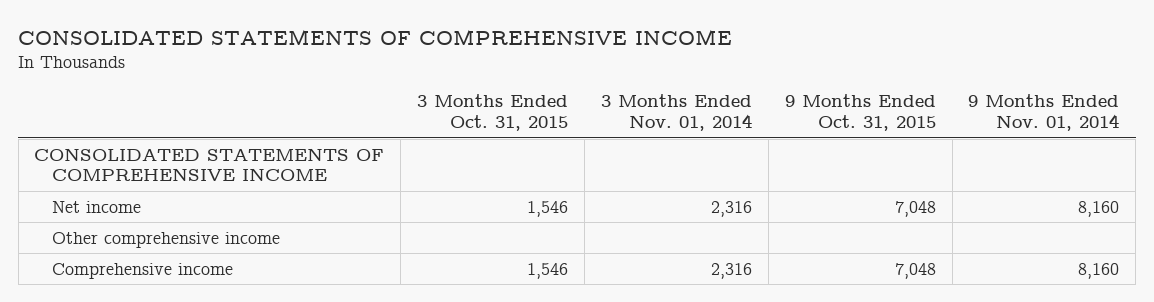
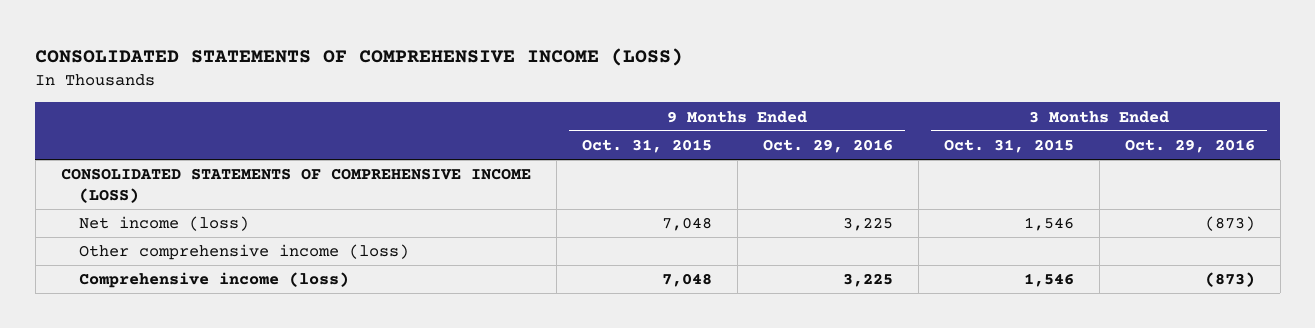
[18,28,733,45] CONSOLIDATED STATEMENTS OF COMPREHENSIVE INCOME -> [35,47,684,66] CONSOLIDATED STATEMENTS OF COMPREHENSIVE INCOME (LOSS)
[600,94,752,131] 3 Months Ended Nov. 01, 2014 -> none
[968,94,1120,131] 9 Months Ended Nov. 01, 2014 -> none
none -> [762,139,893,154] Oct. 29, 2016
none -> [1124,139,1255,154] Oct. 29, 2016
[34,147,385,182] CONSOLIDATED STATEMENTS OF COMPREHENSIVE INCOME -> [60,168,531,203] CONSOLIDATED STATEMENTS OF COMPREHENSIVE INCOME (LOSS)
[52,200,142,213] Net income -> [79,216,250,232] Net income (loss)
[52,231,281,248] Other comprehensive income -> [79,244,410,261] Other comprehensive income (loss)
[52,262,234,279] Comprehensive income -> [79,272,350,289] Comprehensive income (loss)

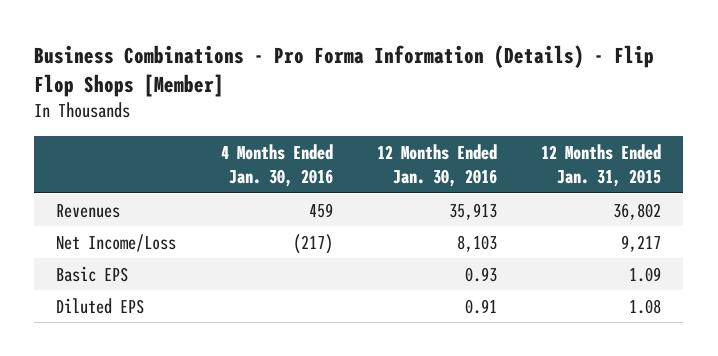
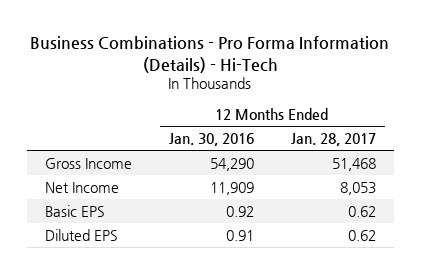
[34,45,655,98] Business Combinations - Pro Forma Information (Details) - Flip Flop Shops [Member] -> [30,36,390,73] Business Combinations - Pro Forma Information (Details) - Hi-Tech
[220,143,333,187] 4 Months Ended Jan. 30, 2016 -> none
[541,143,662,187] 12 Months Ended Jan. 31, 2015 -> none
none -> [290,133,376,147] Jan. 28, 2017
[56,203,121,218] Revenues -> none
none -> [45,157,133,169] Gross Income
[56,233,177,252] Net Income/Loss -> [45,181,120,193] Net Income
[456,234,497,252] 8,103 -> [209,181,254,195] 11,909
[464,266,497,282] 0.93 -> [225,205,254,217] 0.92

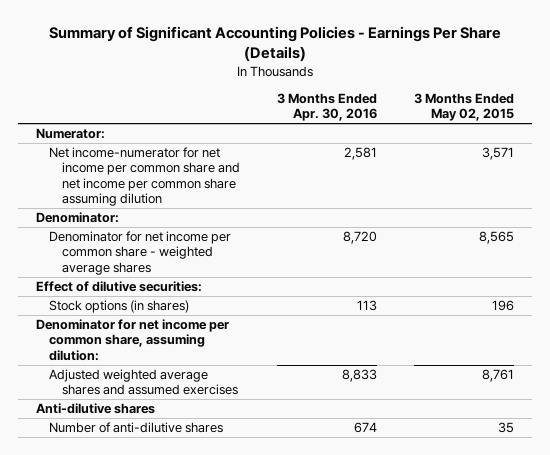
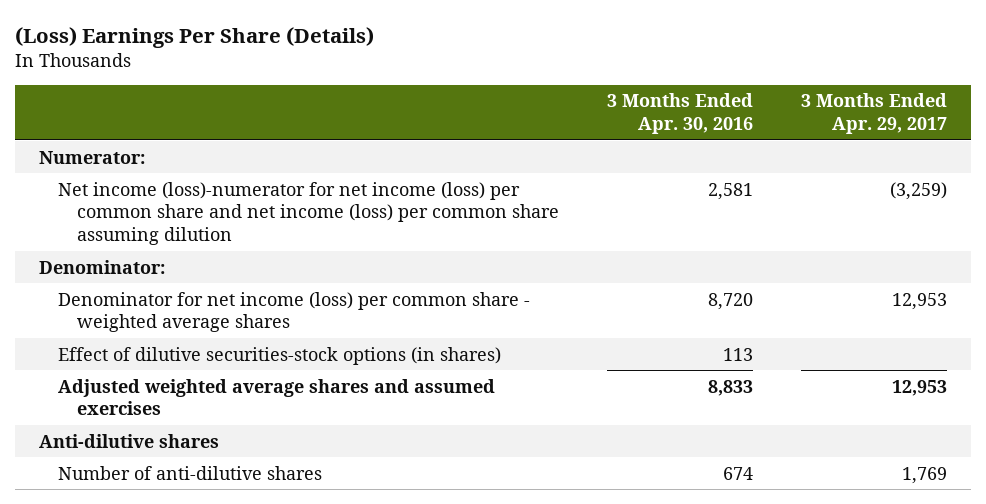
[48,25,501,62] Summary of Significant Accounting Policies - Earnings Per Share (Details) -> [15,26,375,48] (Loss) Earnings Per Share (Details)
[413,93,514,122] 3 Months Ended May 02, 2015 -> none
none -> [800,93,947,134] 3 Months Ended Apr. 29, 2017
[49,147,241,206] Net income-numerator for net income per common share and net income per common share assuming dilution -> [58,181,560,245] Net income (loss)-numerator for net income (loss) per common share and net income (loss) per common share assuming dilution
[36,281,203,293] Effect of dilutive securities: -> none
[36,319,230,361] Denominator for net income per common share, assuming dilution: -> none
[49,231,232,275] Denominator for net income per common share - weighted average shares -> [58,291,531,333] Denominator for net income (loss) per common share - weighted average shares
[49,300,190,314] Stock options (in shares) -> [58,346,502,365] Effect of dilutive securities-stock options (in shares)

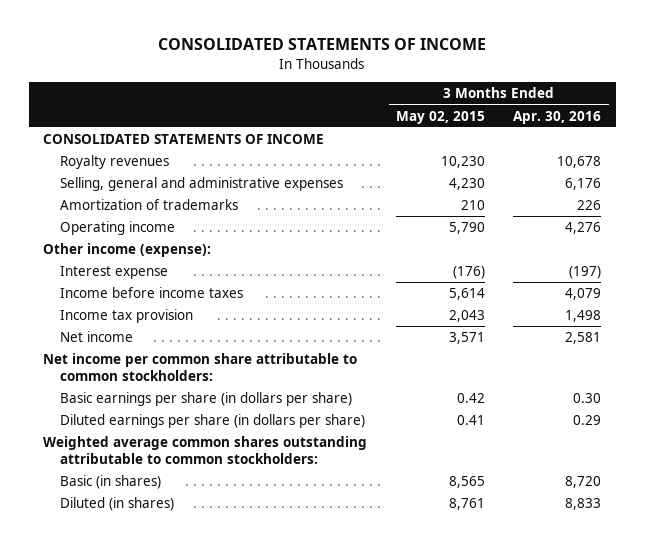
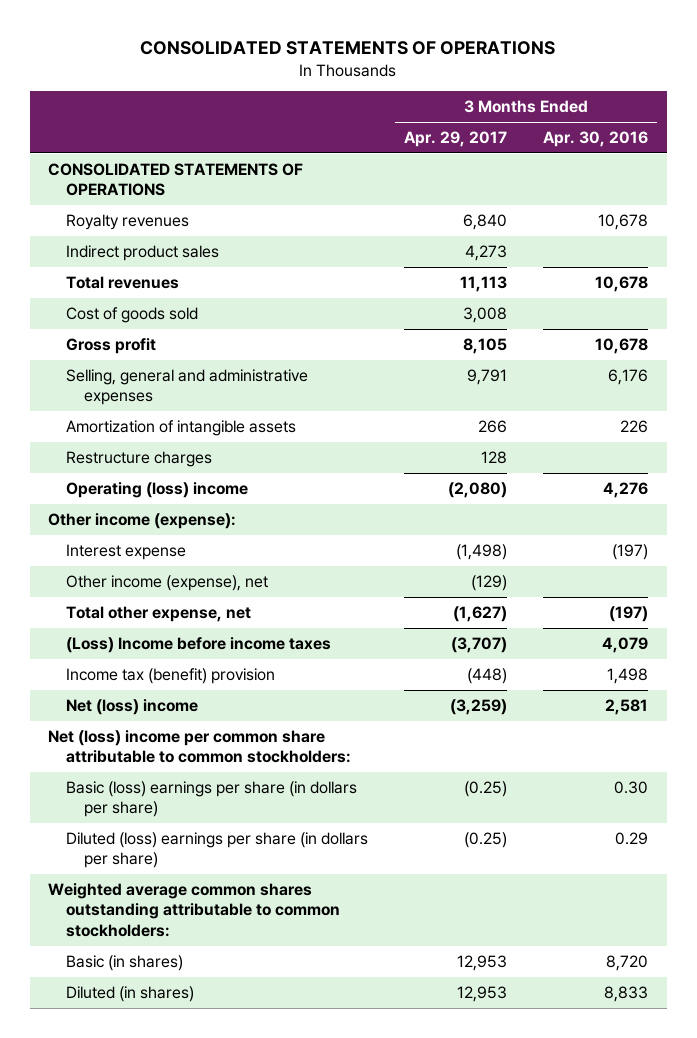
[158,38,487,51] CONSOLIDATED STATEMENTS OF INCOME -> [140,41,556,56] CONSOLIDATED STATEMENTS OF OPERATIONS
[395,110,485,124] May 02, 2015 -> none
none -> [404,131,508,148] Apr. 29, 2017
[43,134,325,145] CONSOLIDATED STATEMENTS OF INCOME -> [48,162,304,197] CONSOLIDATED STATEMENTS OF OPERATIONS
none -> [65,244,219,261] Indirect product sales
none -> [65,275,179,289] Total revenues
none -> [65,306,198,323] Cost of goods sold
none -> [65,337,156,354] Gross profit
[59,199,238,211] Amortization of trademarks -> [65,419,296,436] Amortization of intangible assets
none -> [65,450,212,467] Restructure charges
[59,221,175,236] Operating income -> [65,481,248,498] Operating (loss) income
none -> [65,574,268,591] Other income (expense), net
none -> [65,605,251,622] Total other expense, net
[59,287,243,299] Income before income taxes -> [65,636,331,653] (Loss) Income before income taxes
[59,309,193,324] Income tax provision -> [65,667,275,684] Income tax (benefit) provision
[59,331,133,343] Net income -> [65,698,198,715] Net (loss) income
[43,353,358,381] Net income per common share attributable to common stockholders: -> [48,729,351,764] Net (loss) income per common share attributable to common stockholders:
[59,392,352,407] Basic earnings per share (in dollars per share) -> [65,780,357,818] Basic (loss) earnings per share (in dollars per share)
[59,414,365,429] Diluted earnings per share (in dollars per share) -> [65,831,368,869] Diluted (loss) earnings per share (in dollars per share)

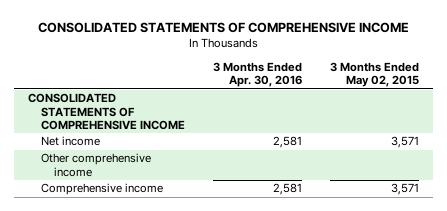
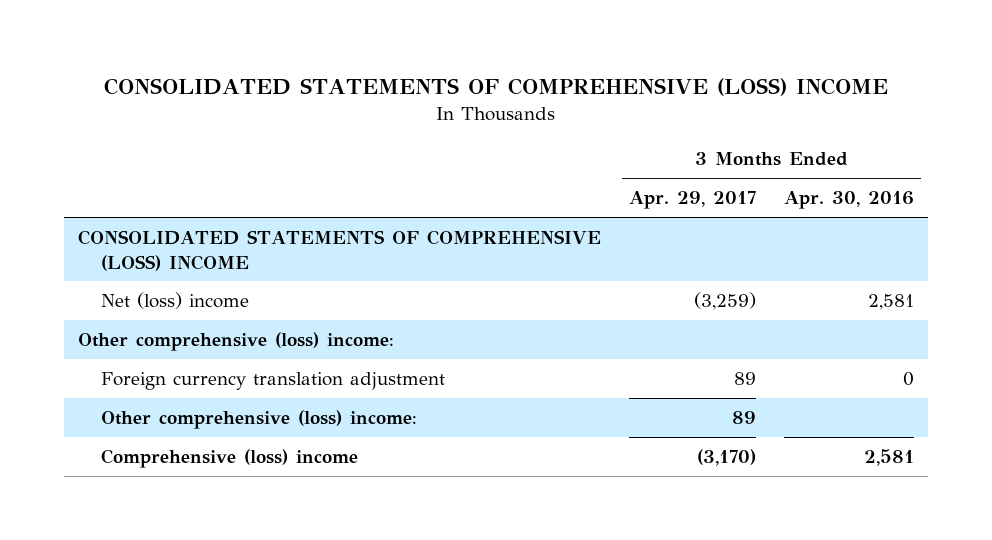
[37,21,409,33] CONSOLIDATED STATEMENTS OF COMPREHENSIVE INCOME -> [104,77,889,96] CONSOLIDATED STATEMENTS OF COMPREHENSIVE (LOSS) INCOME
[330,61,420,88] 3 Months Ended May 02, 2015 -> none
none -> [629,191,757,210] Apr. 29, 2017
[28,93,186,131] CONSOLIDATED STATEMENTS OF COMPREHENSIVE INCOME -> [78,230,602,271] CONSOLIDATED STATEMENTS OF COMPREHENSIVE (LOSS) INCOME
[41,136,101,147] Net income -> [100,292,249,310] Net (loss) income
none -> [78,332,395,352] Other comprehensive (loss) income:
none -> [100,372,445,391] Foreign currency translation adjustment
[41,153,152,177] Other comprehensive income -> [100,410,417,430] Other comprehensive (loss) income:
[41,183,164,196] Comprehensive income -> [100,449,358,469] Comprehensive (loss) income

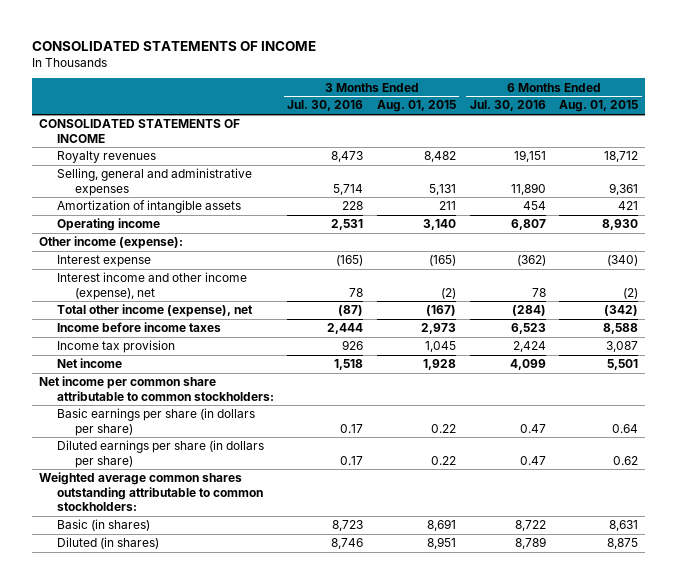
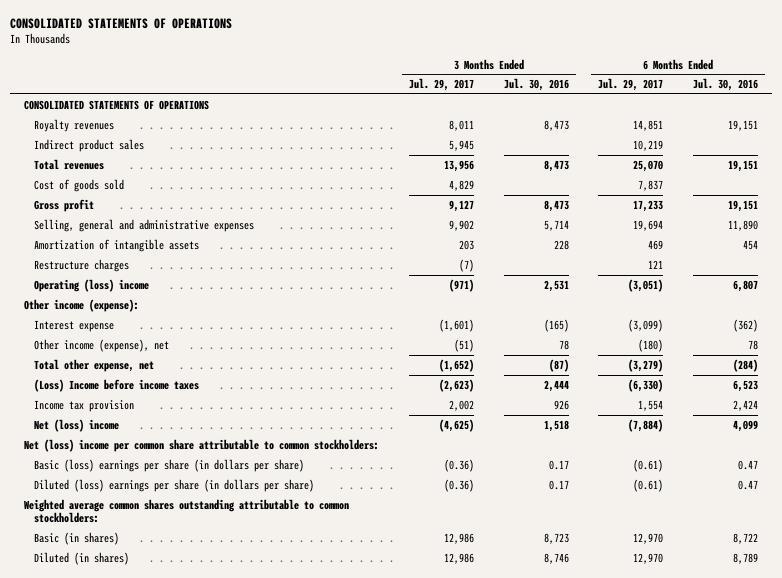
[32,40,317,51] CONSOLIDATED STATEMENTS OF INCOME -> [9,17,232,29] CONSOLIDATED STATEMENTS OF OPERATIONS
[377,100,457,113] Aug. 01, 2015 -> none
[559,100,639,113] Aug. 01, 2015 -> none
none -> [408,78,474,92] Jul. 29, 2017
none -> [598,78,664,92] Jul. 29, 2017
[39,119,241,143] CONSOLIDATED STATEMENTS OF INCOME -> [24,99,210,110] CONSOLIDATED STATEMENTS OF OPERATIONS
none -> [34,138,145,152] Indirect product sales
none -> [34,158,105,170] Total revenues
none -> [34,178,125,192] Cost of goods sold
none -> [34,198,95,212] Gross profit
none -> [34,258,130,272] Restructure charges
[56,218,160,232] Operating income -> [34,278,150,292] Operating (loss) income
[56,272,247,300] Interest income and other income (expense), net -> [34,338,170,352] Other income (expense), net
[56,304,253,318] Total other income (expense), net -> [34,358,155,372] Total other expense, net
[56,322,221,333] Income before income taxes -> [34,378,200,392] (Loss) Income before income taxes
[56,358,122,369] Net income -> [34,418,120,432] Net (loss) income
[39,376,274,401] Net income per common share attributable to common stockholders: -> [24,438,380,452] Net (loss) income per common share attributable to common stockholders:
[56,408,255,436] Basic earnings per share (in dollars per share) -> [34,458,305,472] Basic (loss) earnings per share (in dollars per share)
[56,440,264,468] Diluted earnings per share (in dollars per share) -> [34,478,315,492] Diluted (loss) earnings per share (in dollars per share)

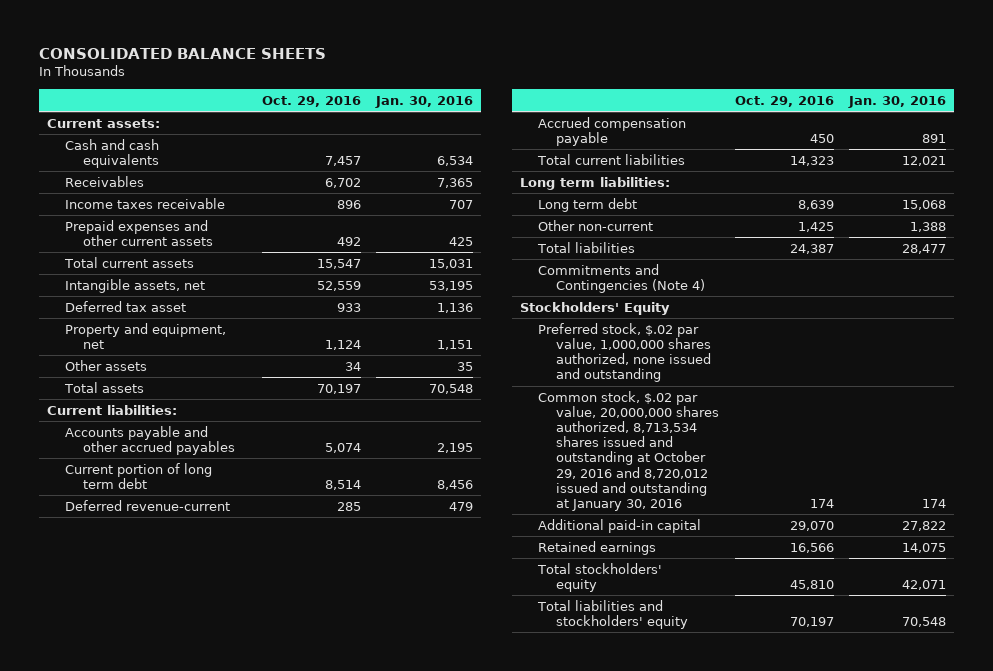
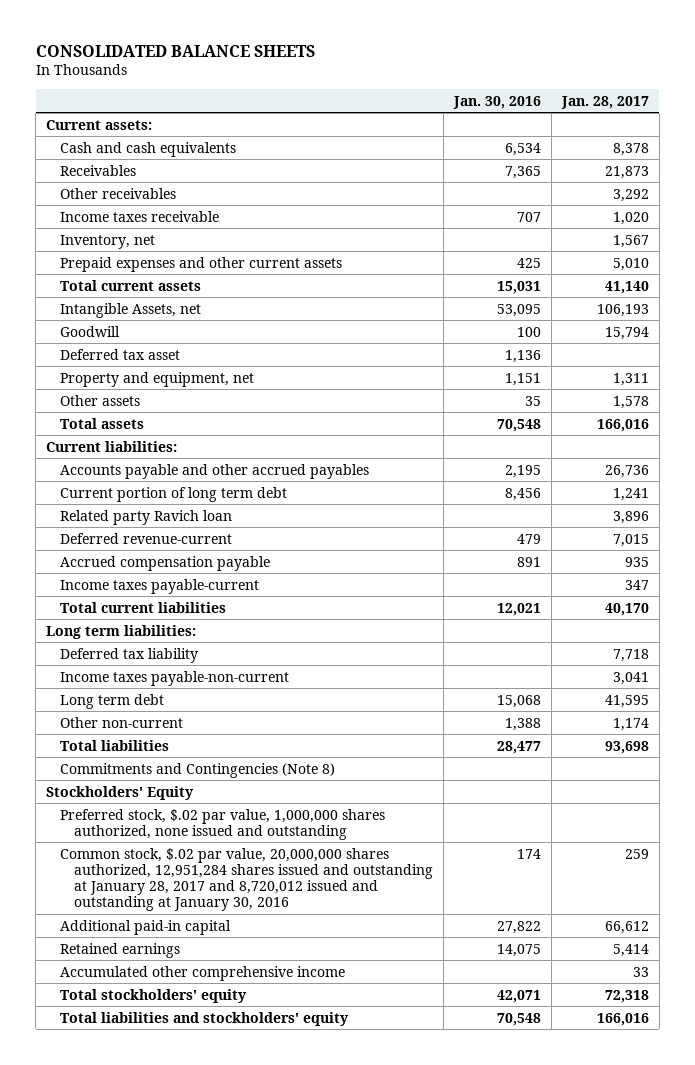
[261,95,361,107] Oct. 29, 2016 -> none
none -> [560,95,649,109] Jan. 28, 2017
none -> [59,187,176,199] Other receivables
none -> [59,234,155,249] Inventory, net
[65,278,206,293] Intangible assets, net -> [59,302,201,318] Intangible Assets, net
[428,280,473,291] 53,195 -> [496,303,541,317] 53,095
none -> [59,325,120,337] Goodwill
none -> [59,509,232,525] Related party Ravich loan
none -> [59,578,259,594] Income taxes payable-current
none -> [59,647,198,663] Deferred tax liability
none -> [59,670,289,686] Income taxes payable-non-current
[538,263,706,293] Commitments and Contingencies (Note 4) -> [59,762,335,778] Commitments and Contingencies (Note 8)
[538,390,720,512] Common stock, $.02 par value, 20,000,000 shares authorized, 8,713,534 shares issued and outstanding at October 29, 2016 and 8,720,012 issued and outstanding at January 30, 2016 -> [59,847,433,912] Common stock, $.02 par value, 20,000,000 shares authorized, 12,951,284 shares issued and outstanding at January 28, 2017 and 8,720,012 issued and outstanding at January 30, 2016
none -> [59,965,345,981] Accumulated other comprehensive income

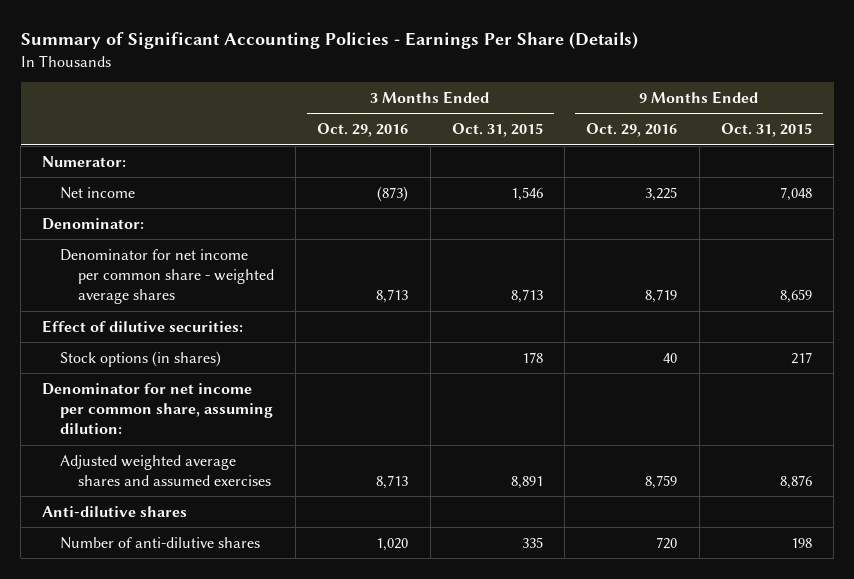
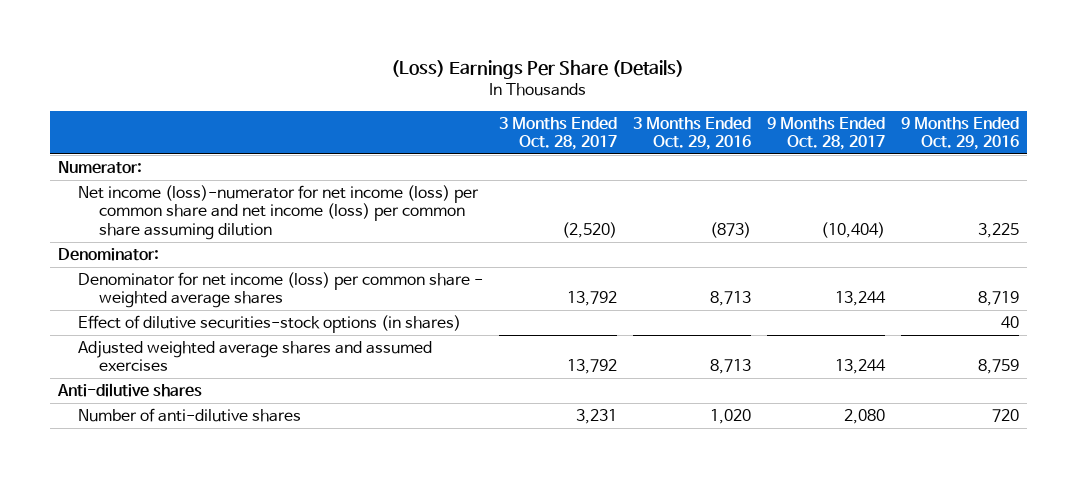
[20,32,638,50] Summary of Significant Accounting Policies - Earnings Per Share (Details) -> [391,59,685,79] (Loss) Earnings Per Share (Details)
[451,123,543,138] Oct. 31, 2015 -> none
[720,123,812,138] Oct. 31, 2015 -> none
none -> [499,116,618,151] 3 Months Ended Oct. 28, 2017
none -> [767,116,886,151] 9 Months Ended Oct. 28, 2017
[60,186,136,199] Net income -> [78,185,480,240] Net income (loss)-numerator for net income (loss) per common share and net income (loss) per common share assuming dilution
[42,319,244,333] Effect of dilutive securities: -> none
[42,382,274,435] Denominator for net income per common share, assuming dilution: -> none
[60,248,274,305] Denominator for net income per common share - weighted average shares -> [78,272,484,309] Denominator for net income (loss) per common share - weighted average shares
[60,350,222,367] Stock options (in shares) -> [78,315,462,334] Effect of dilutive securities-stock options (in shares)

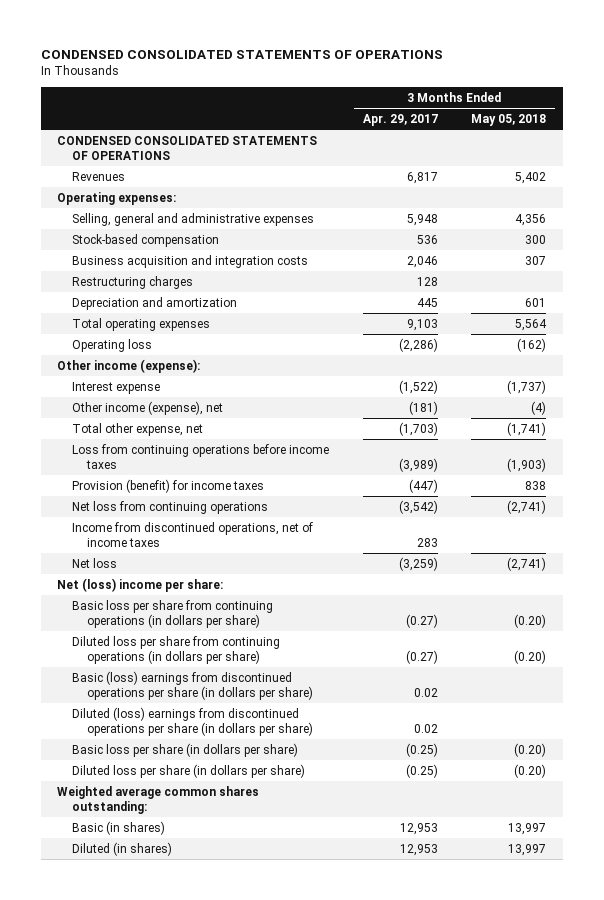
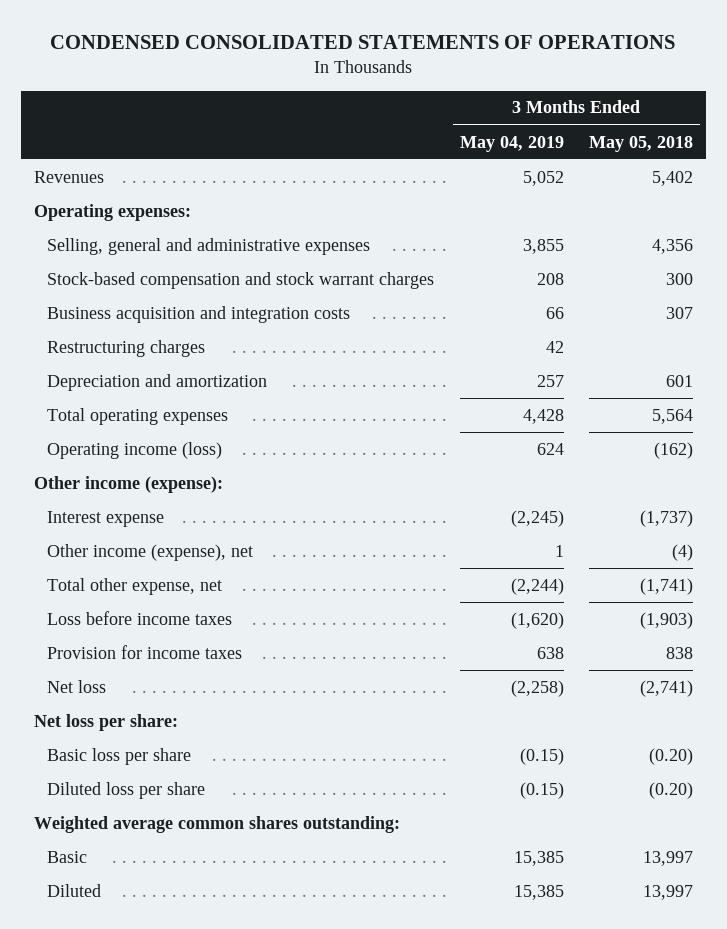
[362,114,438,127] Apr. 29, 2017 -> none
none -> [459,135,564,152] May 04, 2019
[57,135,318,160] CONDENSED CONSOLIDATED STATEMENTS OF OPERATIONS -> none
[72,233,220,247] Stock-based compensation -> [46,271,434,289] Stock-based compensation and stock warrant charges
[72,338,153,352] Operating loss -> [46,441,222,459] Operating income (loss)
[72,500,269,514] Net loss from continuing operations -> none
[72,521,314,547] Income from discontinued operations, net of income taxes -> none
[72,443,330,469] Loss from continuing operations before income taxes -> [46,610,232,625] Loss before income taxes
[72,478,265,493] Provision (benefit) for income taxes -> [46,644,242,659] Provision for income taxes
[72,670,313,700] Basic (loss) earnings from discontinued operations per share (in dollars per share) -> none
[72,706,313,736] Diluted (loss) earnings from discontinued operations per share (in dollars per share) -> none
[72,742,299,757] Basic loss per share (in dollars per share) -> none
[72,763,306,778] Diluted loss per share (in dollars per share) -> none
[57,577,224,592] Net (loss) income per share: -> [33,713,178,731] Net loss per share:
[72,599,274,628] Basic loss per share from continuing operations (in dollars per share) -> [46,747,191,765] Basic loss per share
[72,635,281,664] Diluted loss per share from continuing operations (in dollars per share) -> [46,781,205,799] Diluted loss per share
[72,820,166,835] Basic (in shares) -> [46,850,87,863] Basic
[72,841,173,856] Diluted (in shares) -> [46,883,101,897] Diluted

